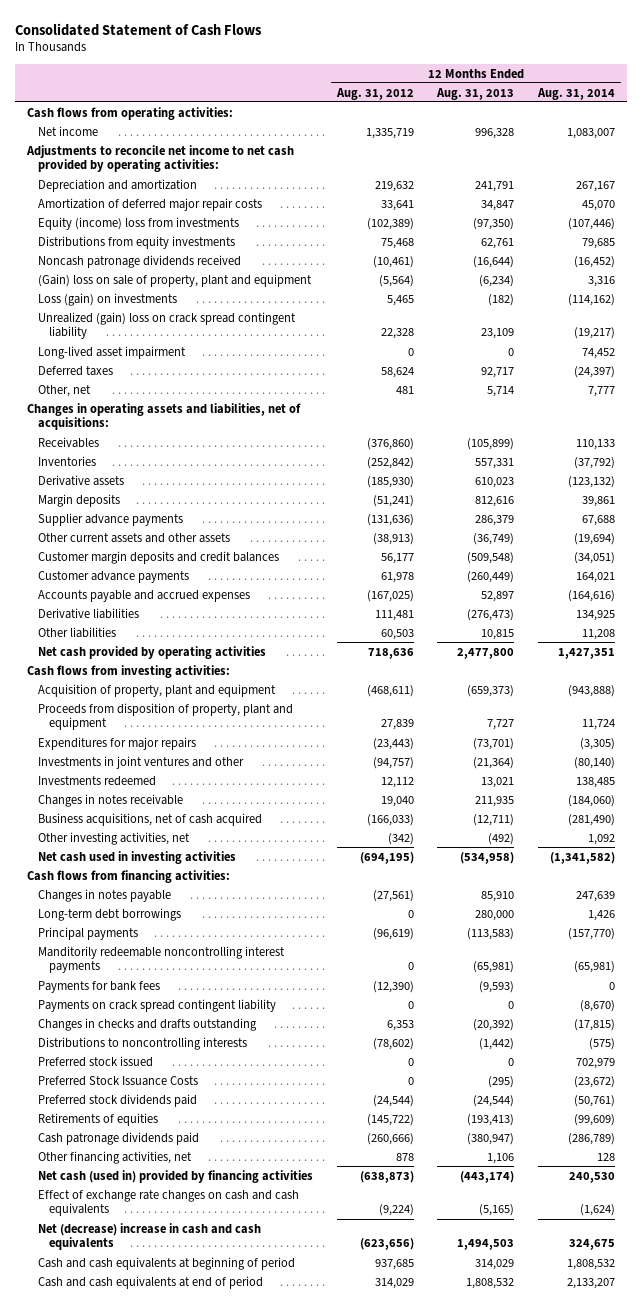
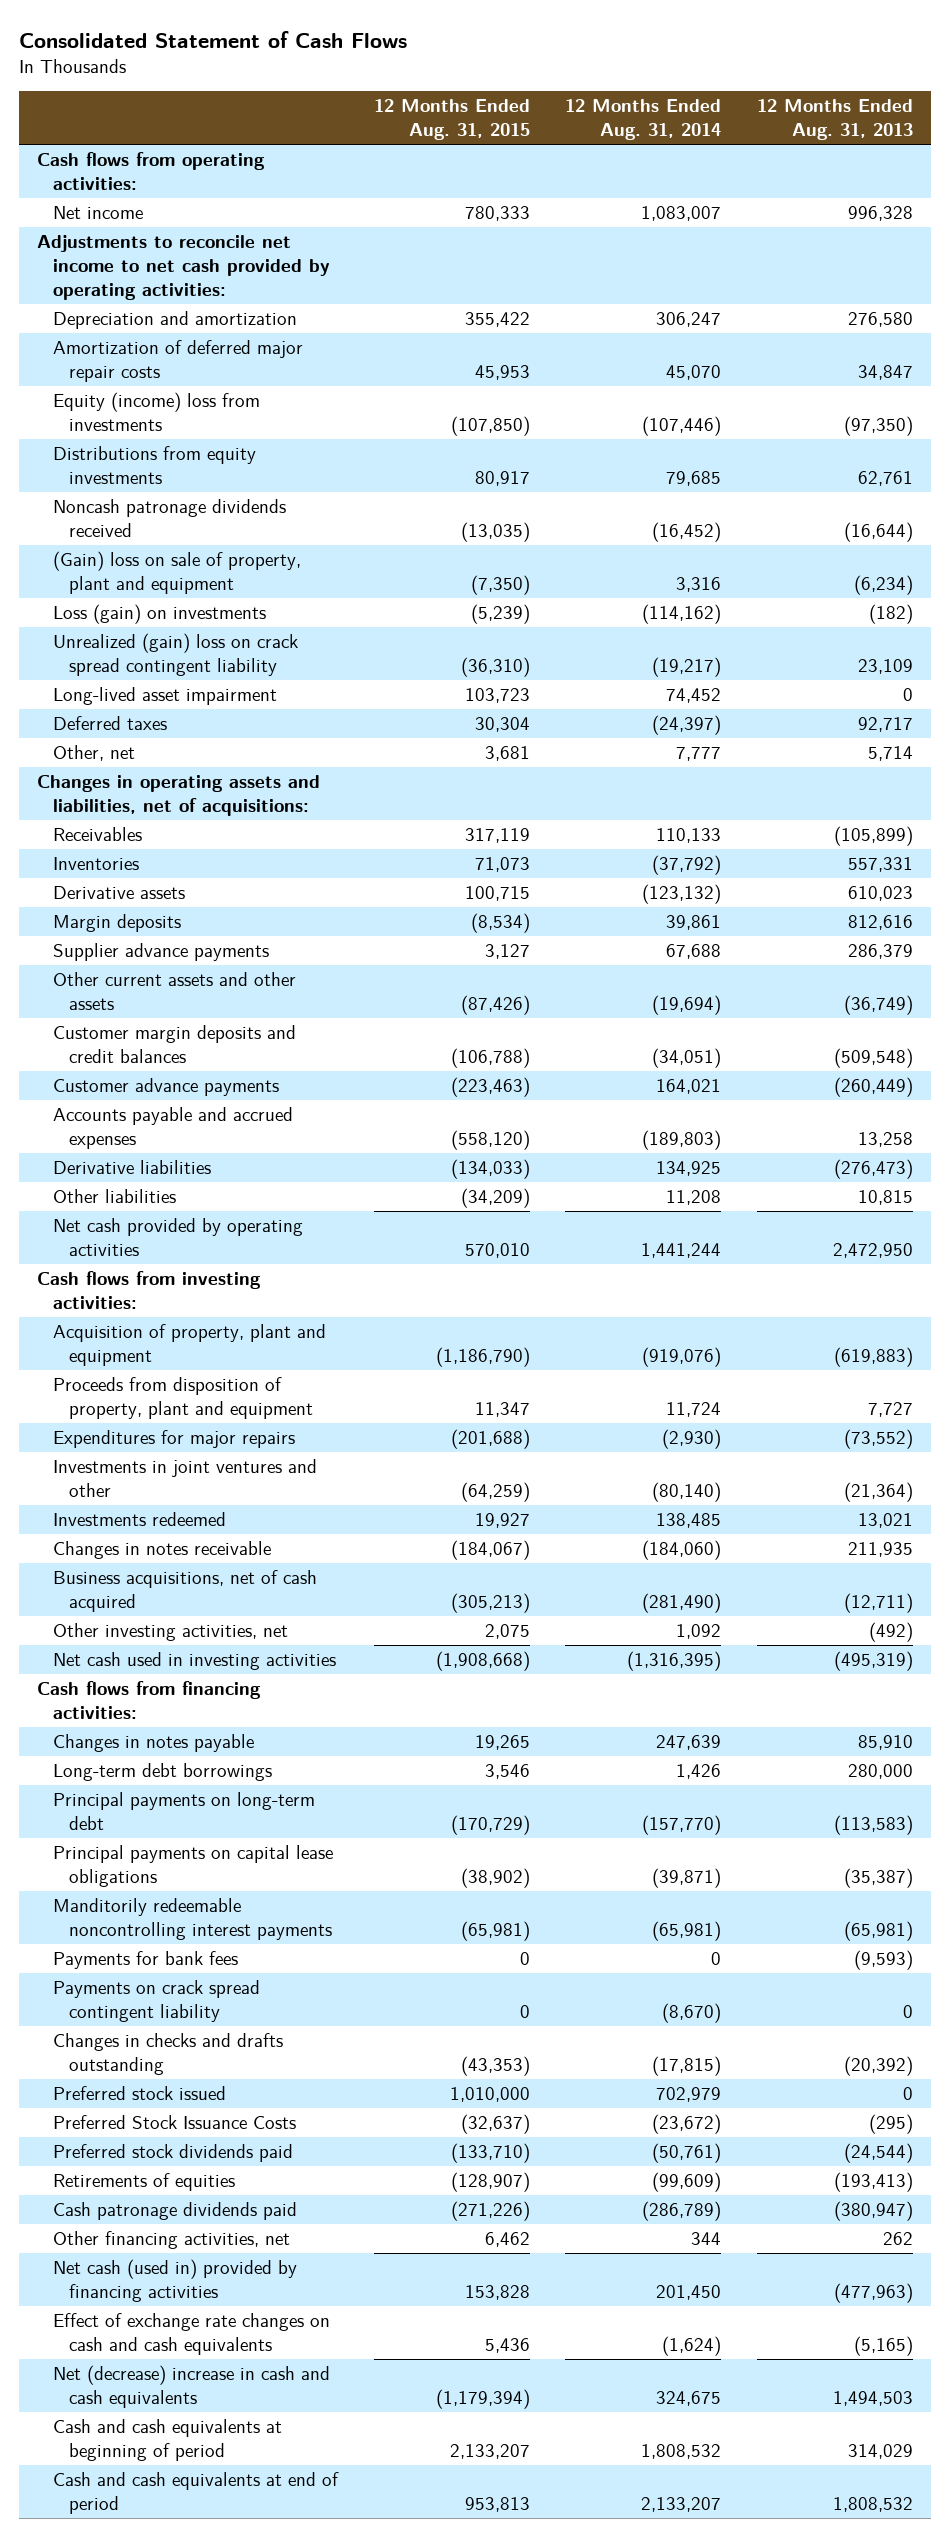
[335,87,414,100] Aug. 31, 2012 -> none
none -> [373,99,530,141] 12 Months Ended Aug. 31, 2015
[475,180,515,192] 241,791 -> [847,311,913,327] 276,580
[576,180,616,192] 267,167 -> [656,311,722,327] 306,247
[481,590,515,602] 52,897 -> [857,1131,913,1147] 13,258
[568,589,616,602] (164,616) -> [642,1129,722,1150] (189,803)
[457,647,515,659] 2,477,800 -> [832,1242,913,1258] 2,472,950
[558,647,616,659] 1,427,351 -> [641,1242,722,1258] 1,441,244
[467,684,515,697] (659,373) -> [833,1346,913,1367] (619,883)
[568,684,616,697] (943,888) -> [642,1346,722,1367] (919,076)
[473,737,515,750] (73,701) -> [843,1428,913,1449] (73,552)
[580,737,616,750] (3,305) -> [662,1428,722,1449] (2,930)
[460,851,515,864] (534,958) -> [833,1650,913,1671] (495,319)
[550,851,616,864] (1,341,582) -> [627,1650,722,1671] (1,316,395)
[37,926,138,940] Principal payments -> [52,1791,315,1830] Principal payments on long-term debt
none -> [52,1844,333,1887] Principal payments on capital lease obligations
[37,1036,247,1050] Distributions to noncontrolling interests -> none
[487,1152,515,1164] 1,106 -> [882,2231,913,2245] 262
[597,1152,616,1161] 128 -> [691,2231,722,2245] 344
[460,1170,515,1183] (443,174) -> [833,2282,913,2303] (477,963)
[569,1171,616,1183] 240,530 -> [656,2284,722,2300] 201,450

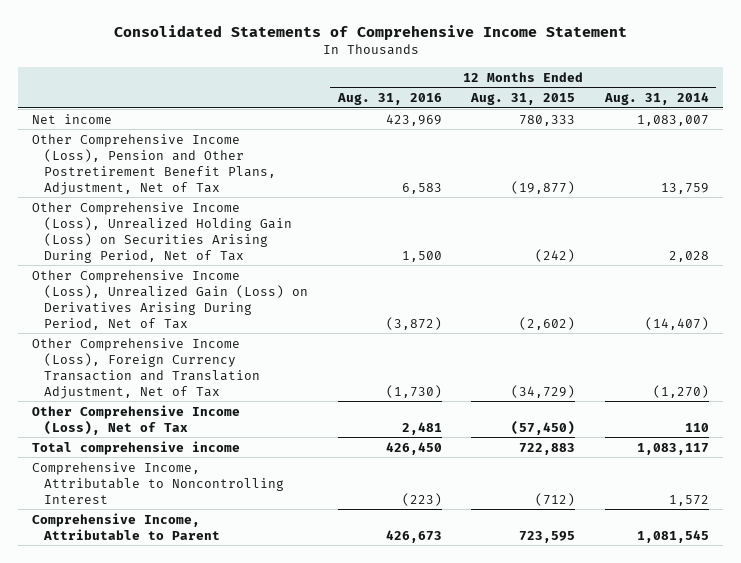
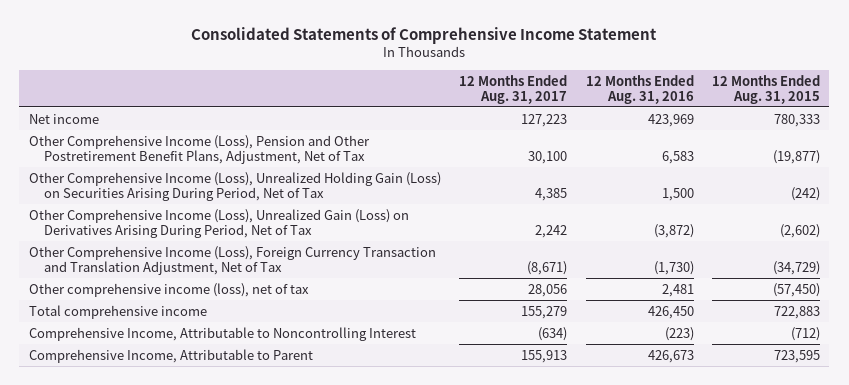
[603,91,709,105] Aug. 31, 2014 -> none
none -> [459,74,568,104] 12 Months Ended Aug. 31, 2017
[32,404,241,435] Other Comprehensive Income (Loss), Net of Tax -> [28,282,309,297] Other comprehensive income (loss), net of tax

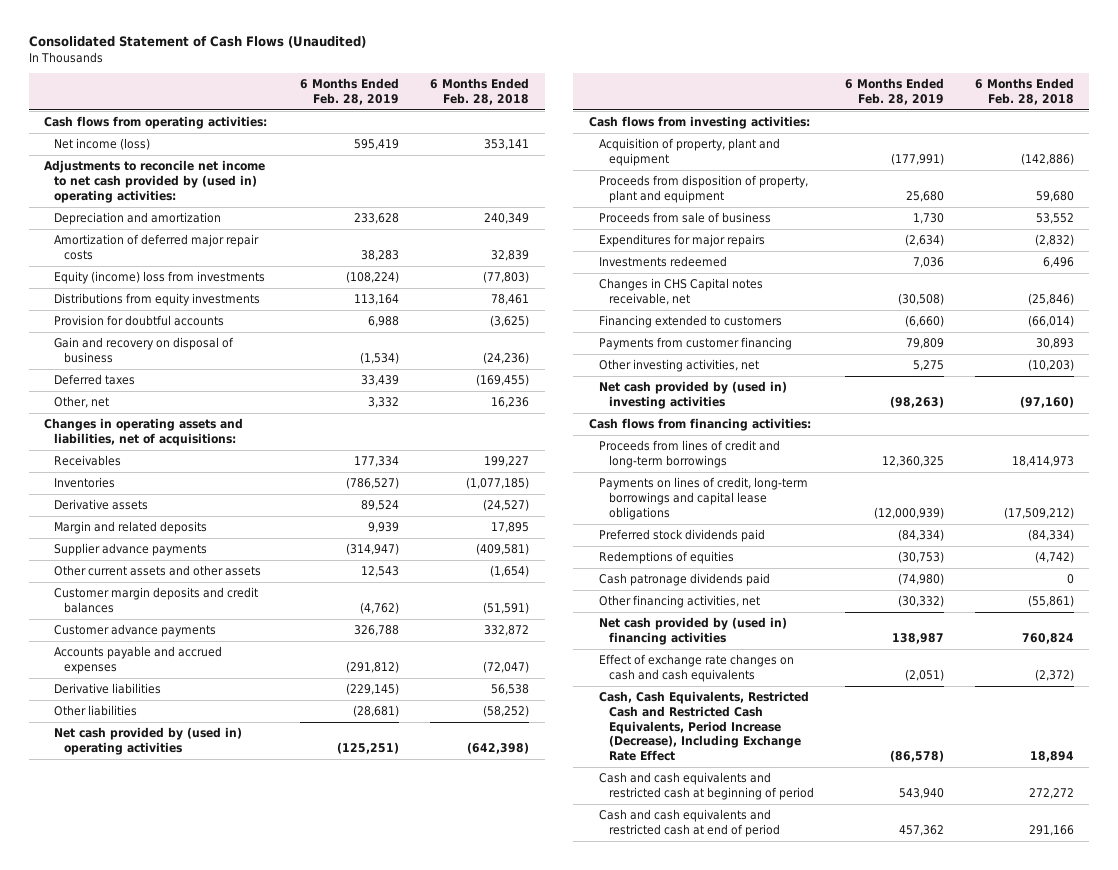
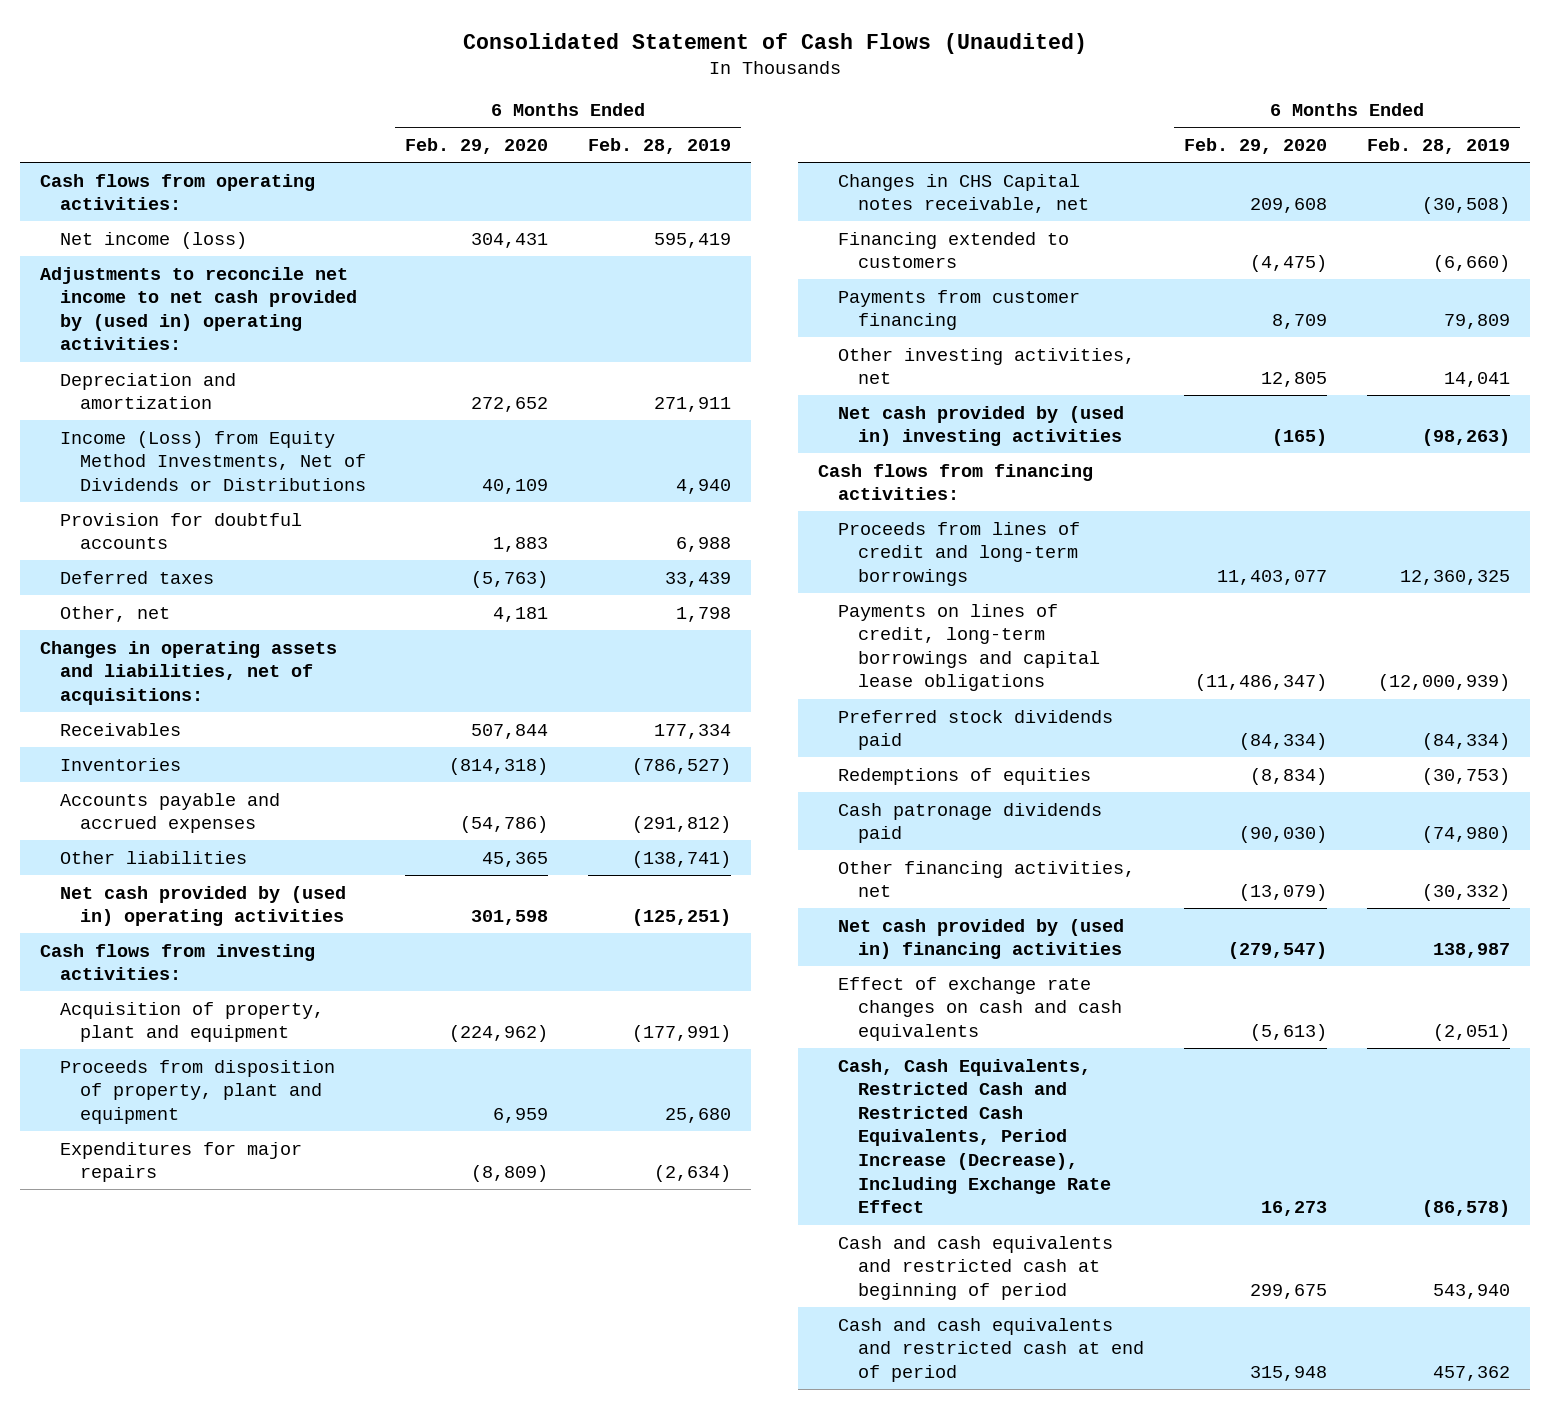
[430,78,530,105] 6 Months Ended Feb. 28, 2018 -> none
none -> [405,137,549,154] Feb. 29, 2020
[54,234,260,261] Amortization of deferred major repair costs -> none
[54,271,266,285] Equity (income) loss from investments -> none
[54,293,261,307] Distributions from equity investments -> none
[354,213,400,225] 233,628 -> [654,397,732,413] 271,911
none -> [59,430,366,491] Income (Loss) from Equity Method Investments, Net of Dividends or Distributions
[54,337,235,364] Gain and recovery on disposal of business -> none
[368,397,400,409] 3,332 -> [676,606,732,622] 1,798
[54,499,149,511] Derivative assets -> none
[54,521,208,535] Margin and related deposits -> none
[54,543,208,557] Supplier advance payments -> none
[54,565,262,577] Other current assets and other assets -> none
[54,587,259,614] Customer margin deposits and credit balances -> none
[54,624,217,638] Customer advance payments -> none
[54,683,162,695] Derivative liabilities -> none
[353,705,400,718] (28,681) -> [632,850,732,868] (138,741)
[598,212,771,224] Proceeds from sale of business -> none
[598,256,727,268] Investments redeemed -> none
[912,360,944,372] 5,275 -> [1443,372,1510,388] 14,041

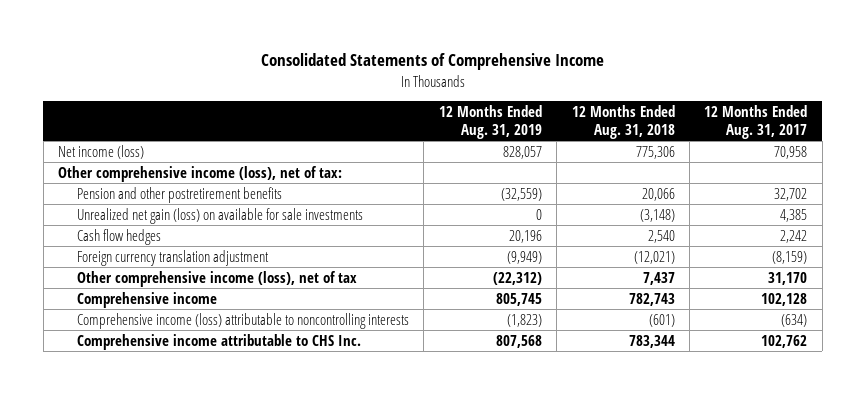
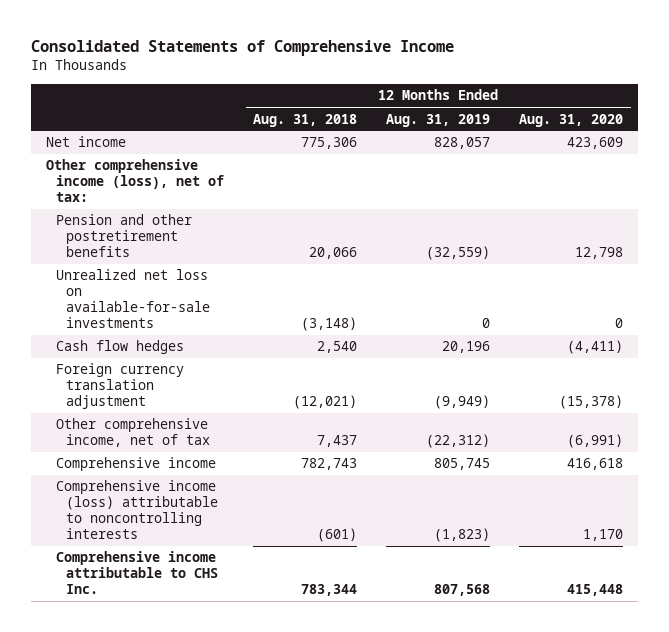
[704,105,808,139] 12 Months Ended Aug. 31, 2017 -> none
none -> [519,113,624,127] Aug. 31, 2020
[58,144,145,159] Net income (loss) -> [45,136,126,148] Net income
[76,207,363,224] Unrealized net gain (loss) on available for sale investments -> [55,269,210,329] Unrealized net loss on available-for-sale investments
[76,270,357,287] Other comprehensive income (loss), net of tax -> [55,418,210,448] Other comprehensive income, net of tax

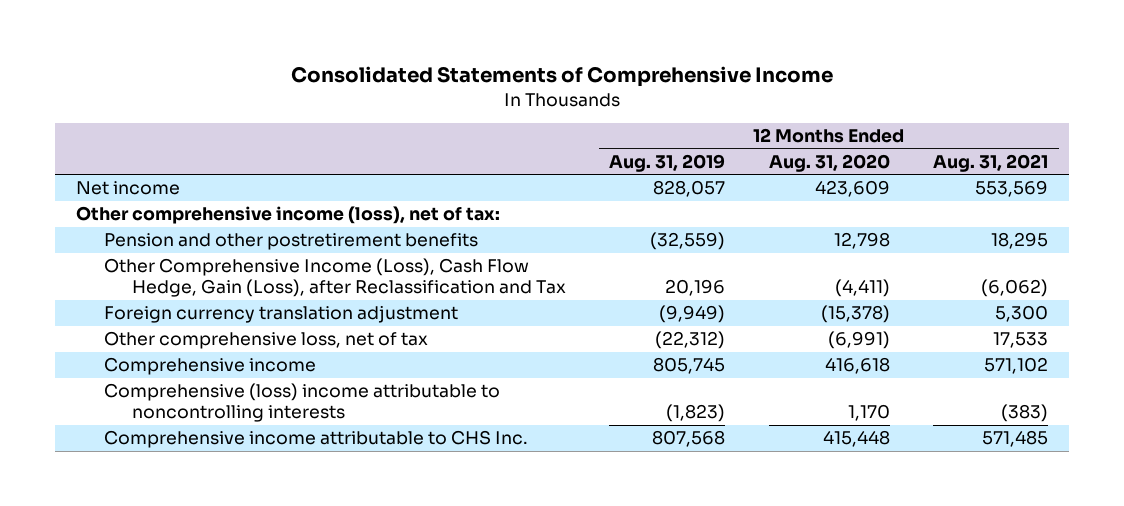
[252,113,357,127] Aug. 31, 2018 -> none
none -> [932,154,1048,173] Aug. 31, 2021
[55,269,210,329] Unrealized net loss on available-for-sale investments -> none
[55,340,184,355] Cash flow hedges -> [104,258,567,298] Other Comprehensive Income (Loss), Cash Flow Hedge, Gain (Loss), after Reclassification and Tax
[55,418,210,448] Other comprehensive income, net of tax -> [104,331,429,350] Other comprehensive loss, net of tax
[55,480,218,540] Comprehensive income (loss) attributable to noncontrolling interests -> [104,383,501,423] Comprehensive (loss) income attributable to noncontrolling interests

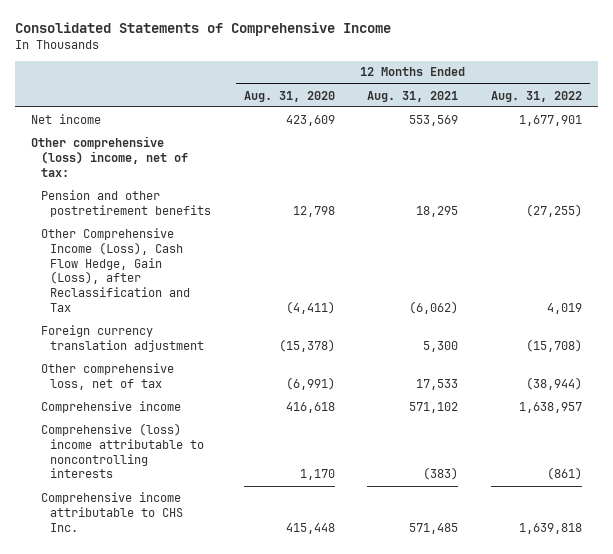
[609,154,726,173] Aug. 31, 2019 -> none
none -> [490,90,582,102] Aug. 31, 2022
[76,206,501,225] Other comprehensive income (loss), net of tax: -> [30,135,188,177] Other comprehensive (loss) income, net of tax:

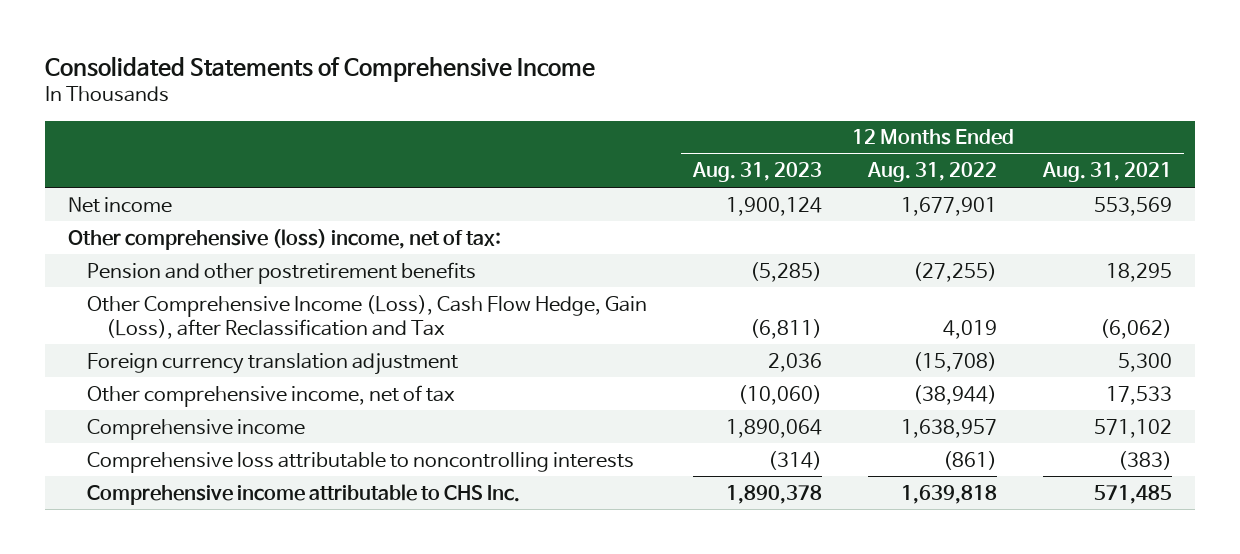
[243,90,335,102] Aug. 31, 2020 -> none
none -> [691,162,822,183] Aug. 31, 2023
[40,362,174,390] Other comprehensive loss, net of tax -> [86,384,455,407] Other comprehensive income, net of tax
[40,422,205,479] Comprehensive (loss) income attributable to noncontrolling interests -> [86,451,634,473] Comprehensive loss attributable to noncontrolling interests

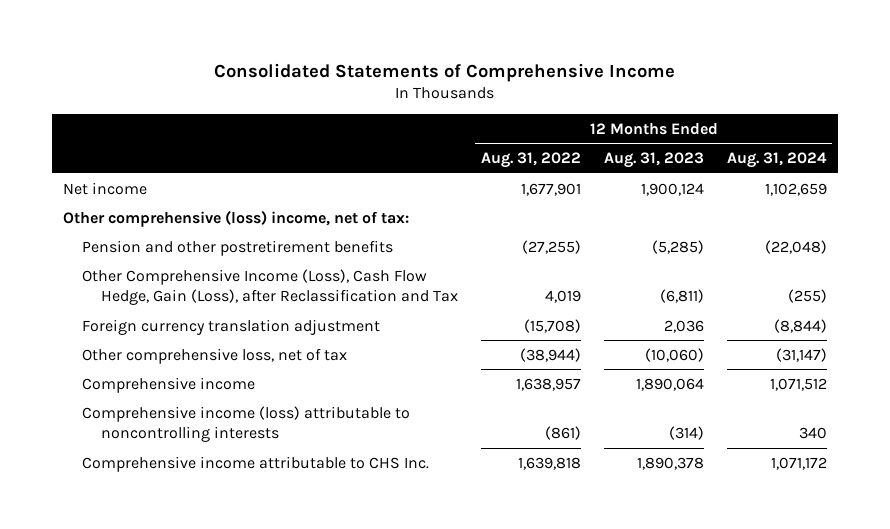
[1042,162,1173,183] Aug. 31, 2021 -> none
none -> [726,152,827,169] Aug. 31, 2024
[86,384,455,407] Other comprehensive income, net of tax -> [81,347,347,364] Other comprehensive loss, net of tax
[86,451,634,473] Comprehensive loss attributable to noncontrolling interests -> [81,405,410,443] Comprehensive income (loss) attributable to noncontrolling interests

